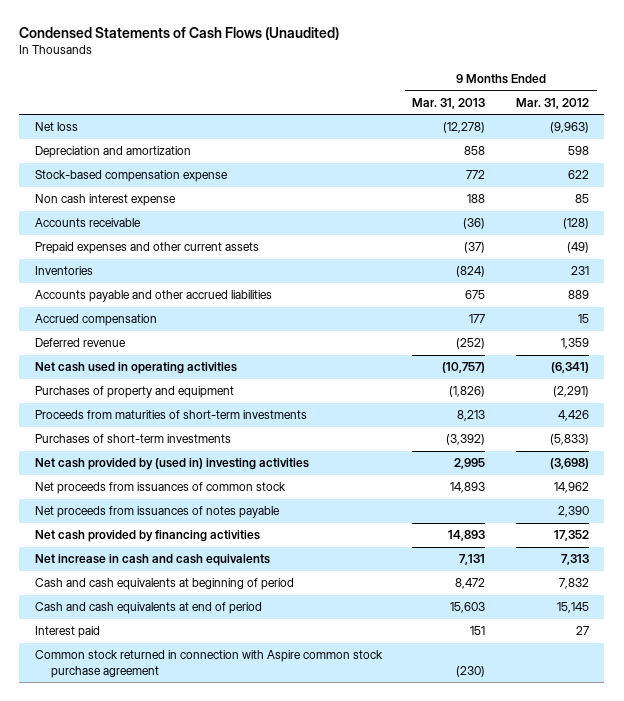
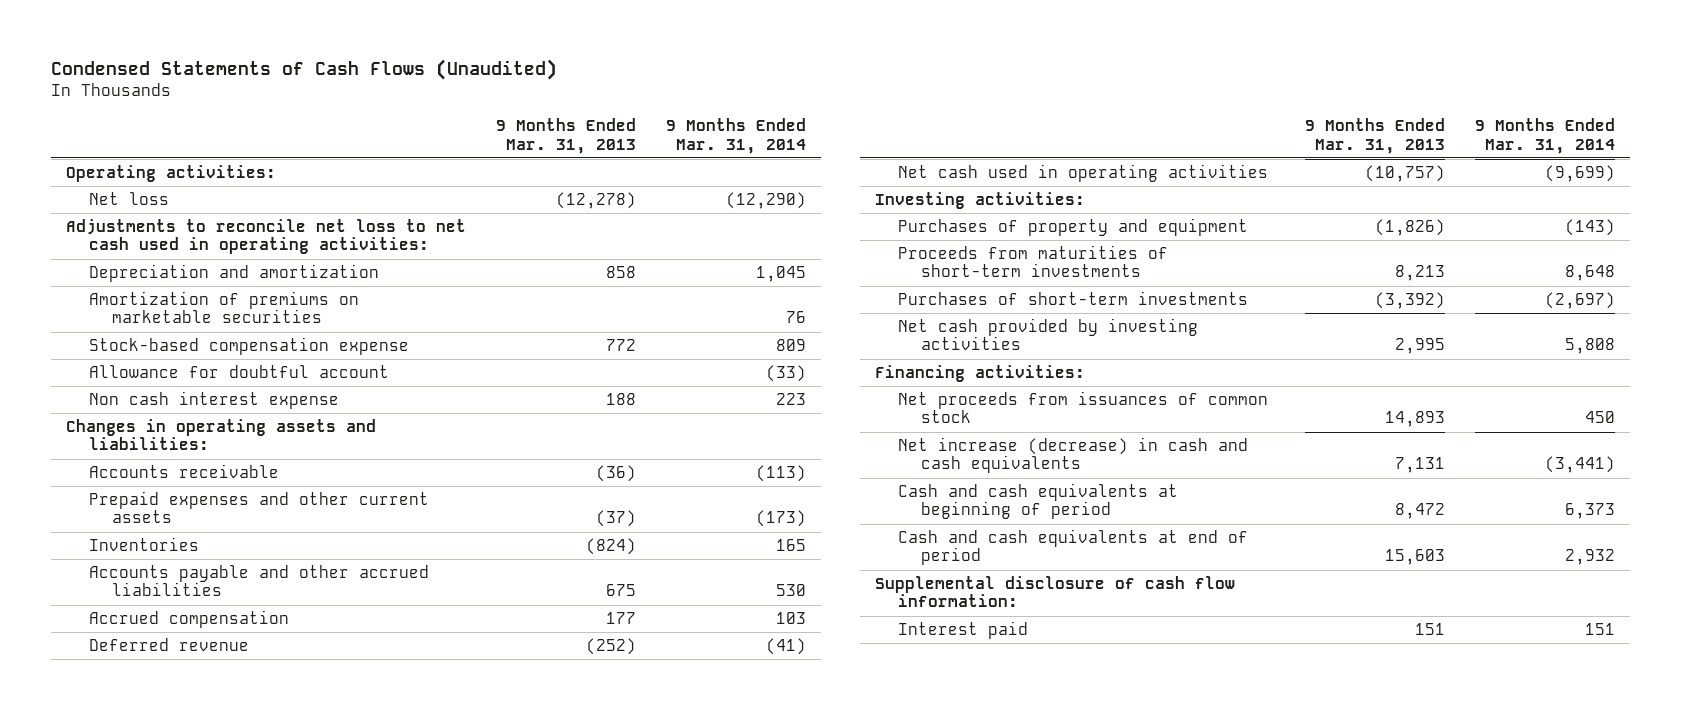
[516,97,590,109] Mar. 31, 2012 -> none
none -> [665,118,806,154] 9 Months Ended Mar. 31, 2014
none -> [66,165,277,183] Operating activities:
none -> [66,219,467,255] Adjustments to reconcile net loss to net cash used in operating activities:
none -> [89,291,360,324] Amortization of premiums on marketable securities
none -> [89,365,390,379] Allowance for doubtful account
none -> [66,419,377,451] Changes in operating assets and liabilities:
none -> [874,192,1085,210] Investing activities:
[34,458,309,471] Net cash provided by (used in) investing activities -> [897,318,1198,351] Net cash provided by investing activities
none -> [874,365,1085,383] Financing activities:
[34,506,280,519] Net proceeds from issuances of notes payable -> none
[34,530,260,543] Net cash provided by financing activities -> none
[34,554,270,567] Net increase in cash and cash equivalents -> [897,437,1248,474] Net increase (decrease) in cash and cash equivalents
none -> [874,576,1235,608] Supplemental disclosure of cash flow information:
[34,650,383,678] Common stock returned in connection with Aspire common stock purchase agreement -> none

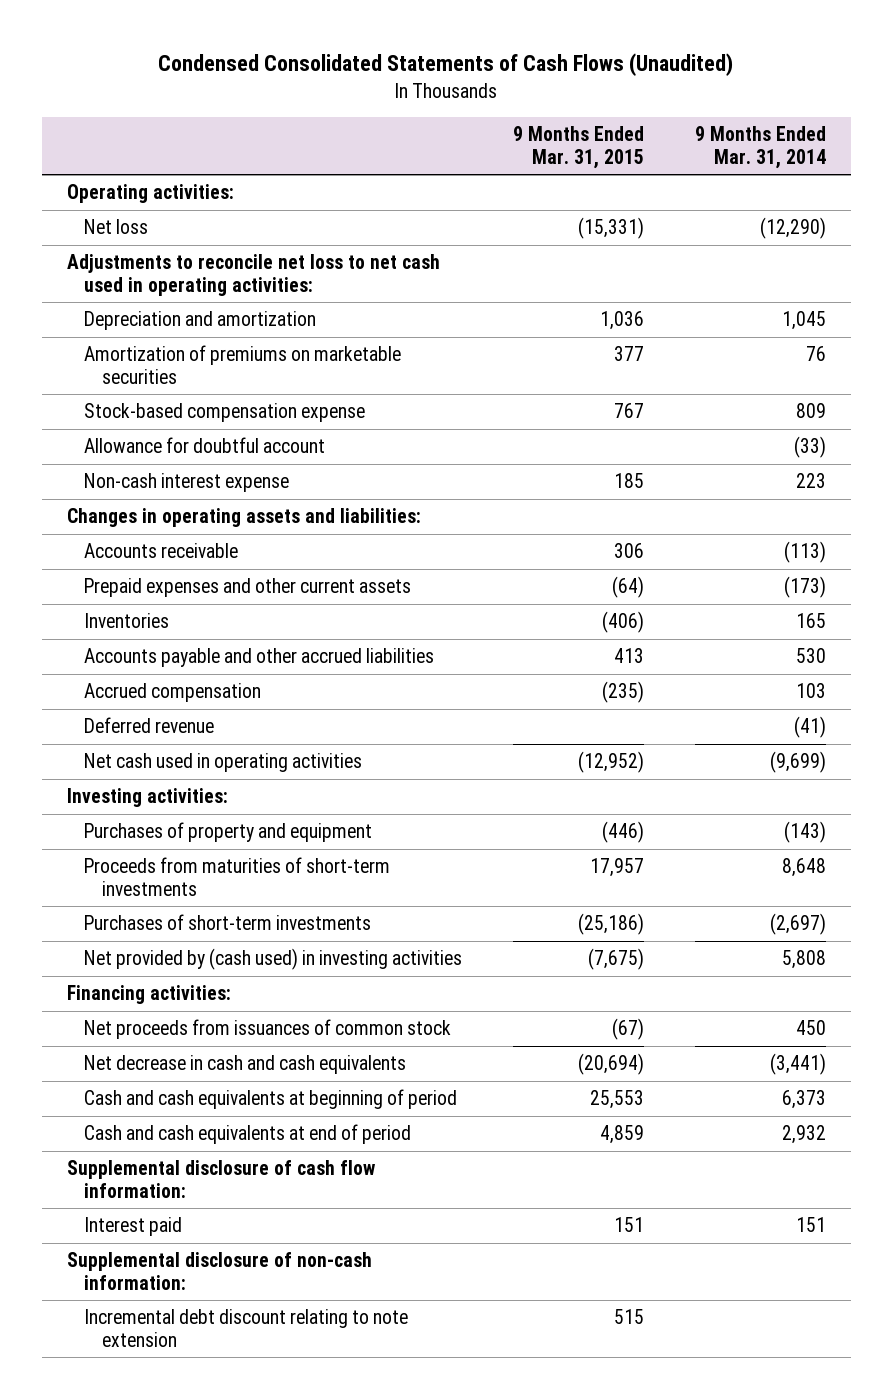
[51,59,558,81] Condensed Statements of Cash Flows (Unaudited) -> [158,53,734,77] Condensed Consolidated Statements of Cash Flows (Unaudited)
[496,118,637,154] 9 Months Ended Mar. 31, 2013 -> none
none -> [512,126,644,169] 9 Months Ended Mar. 31, 2015
[89,391,340,410] Non cash interest expense -> [84,473,290,493] Non-cash interest expense
[897,318,1198,351] Net cash provided by investing activities -> [84,948,463,971] Net provided by (cash used) in investing activities
[897,437,1248,474] Net increase (decrease) in cash and cash equivalents -> [84,1055,407,1075] Net decrease in cash and cash equivalents
none -> [66,1252,372,1290] Supplemental disclosure of non-cash information:
none -> [84,1309,409,1347] Incremental debt discount relating to note extension

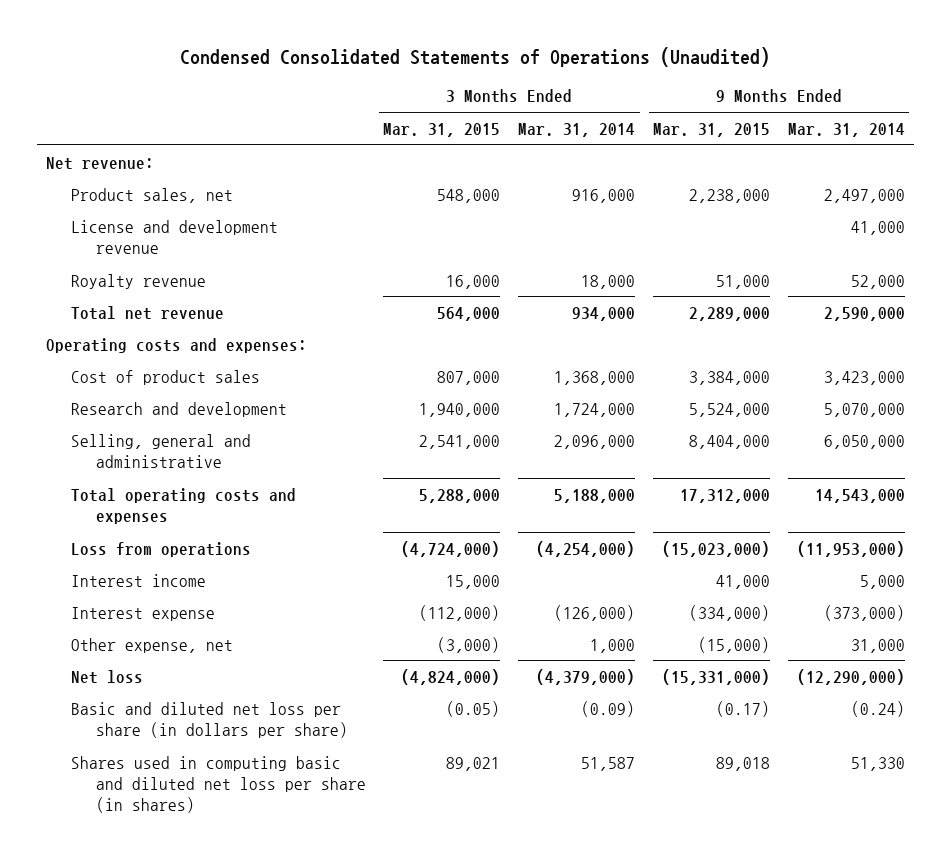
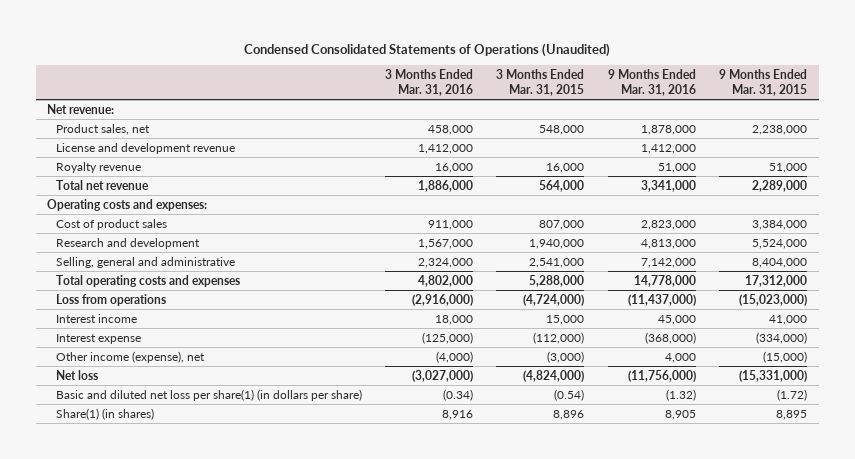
[518,122,636,137] Mar. 31, 2014 -> none
[787,122,905,137] Mar. 31, 2014 -> none
none -> [385,68,474,96] 3 Months Ended Mar. 31, 2016
none -> [607,68,696,96] 9 Months Ended Mar. 31, 2016
[70,637,233,653] Other expense, net -> [55,350,205,363] Other income (expense), net
[70,701,348,738] Basic and diluted net loss per share (in dollars per share) -> [55,388,362,401] Basic and diluted net loss per share(1) (in dollars per share)
[446,700,501,717] (0.05) -> [554,388,585,401] (0.54)
[716,700,771,717] (0.17) -> [777,388,808,401] (1.72)
[70,755,366,814] Shares used in computing basic and diluted net loss per share (in shares) -> [55,407,154,420] Share(1) (in shares)
[446,756,501,771] 89,021 -> [553,409,585,420] 8,896
[716,756,771,771] 89,018 -> [776,409,808,420] 8,895

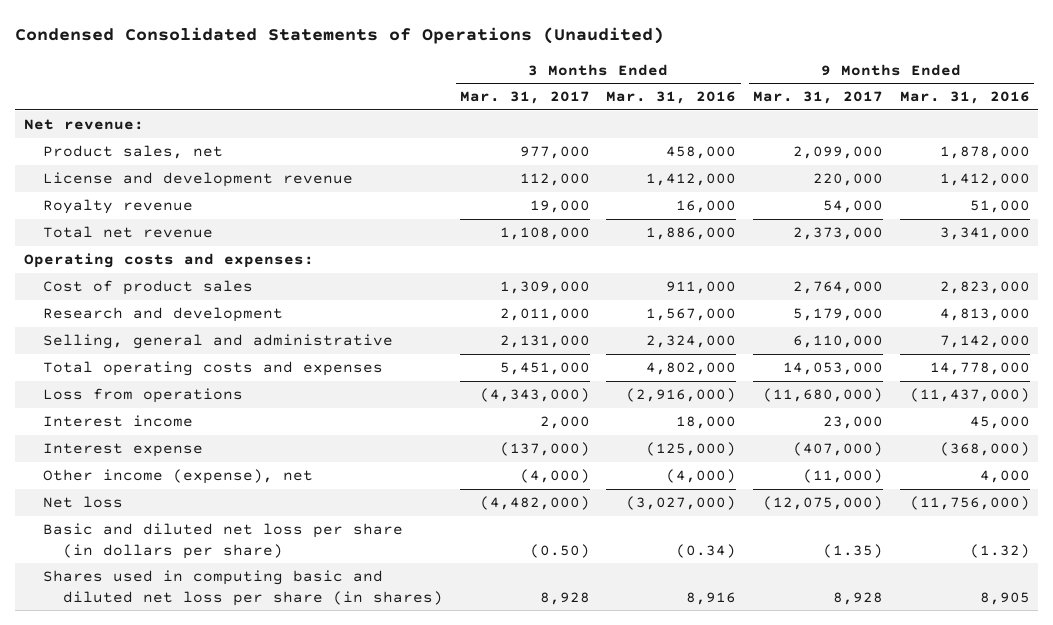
[496,68,585,96] 3 Months Ended Mar. 31, 2015 -> none
[719,68,808,96] 9 Months Ended Mar. 31, 2015 -> none
none -> [459,91,590,105] Mar. 31, 2017
none -> [752,91,883,105] Mar. 31, 2017
[55,388,362,401] Basic and diluted net loss per share(1) (in dollars per share) -> [43,523,404,559] Basic and diluted net loss per share (in dollars per share)
[55,407,154,420] Share(1) (in shares) -> [43,570,444,606] Shares used in computing basic and diluted net loss per share (in shares)

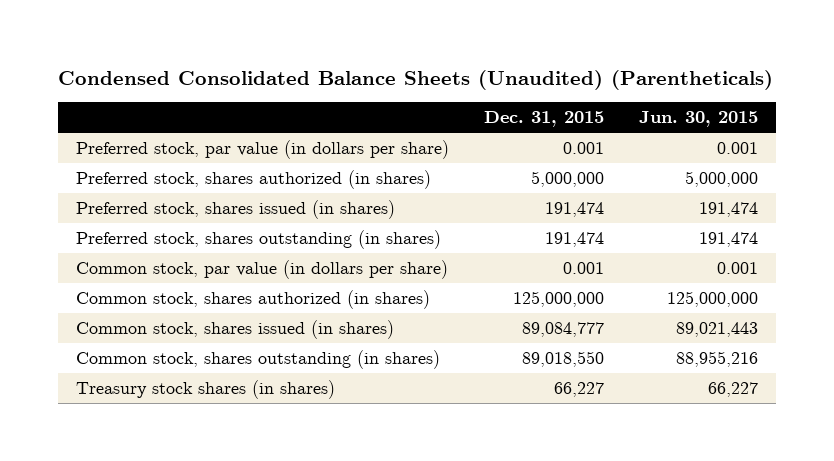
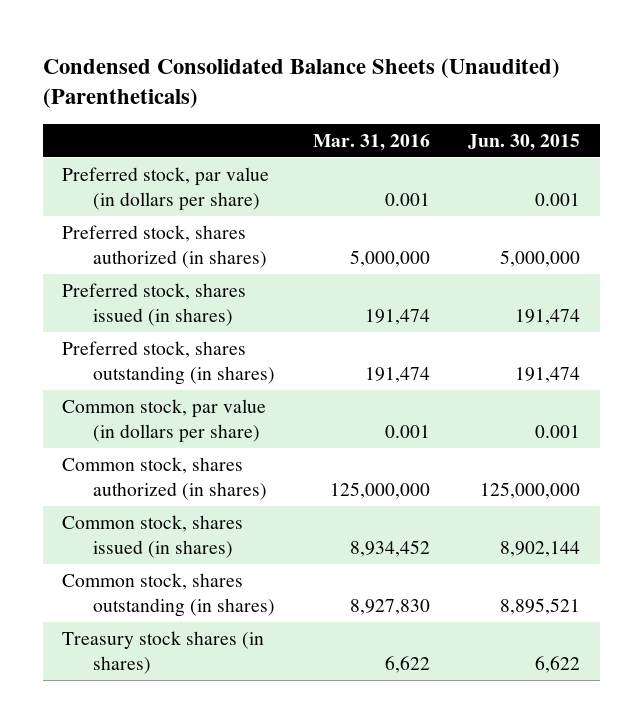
[484,111,605,128] Dec. 31, 2015 -> none
none -> [313,133,431,151] Mar. 31, 2016
[676,322,759,338] 89,021,443 -> [500,540,581,557] 8,902,144
[676,351,759,368] 88,955,216 -> [500,597,581,615] 8,895,521
[708,382,759,398] 66,227 -> [535,655,581,673] 6,622

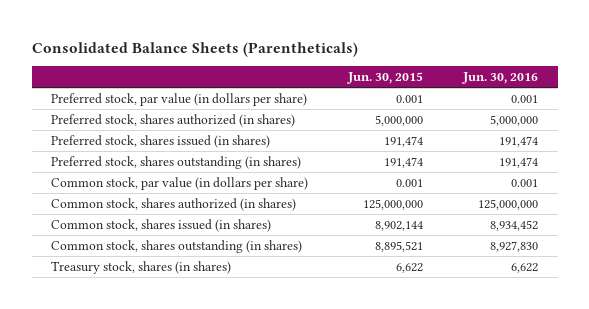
[43,57,561,109] Condensed Consolidated Balance Sheets (Unaudited) (Parentheticals) -> [31,41,358,57] Consolidated Balance Sheets (Parentheticals)
[313,133,431,151] Mar. 31, 2016 -> none
none -> [461,72,538,85] Jun. 30, 2016
[62,631,265,674] Treasury stock shares (in shares) -> [51,260,232,274] Treasury stock, shares (in shares)

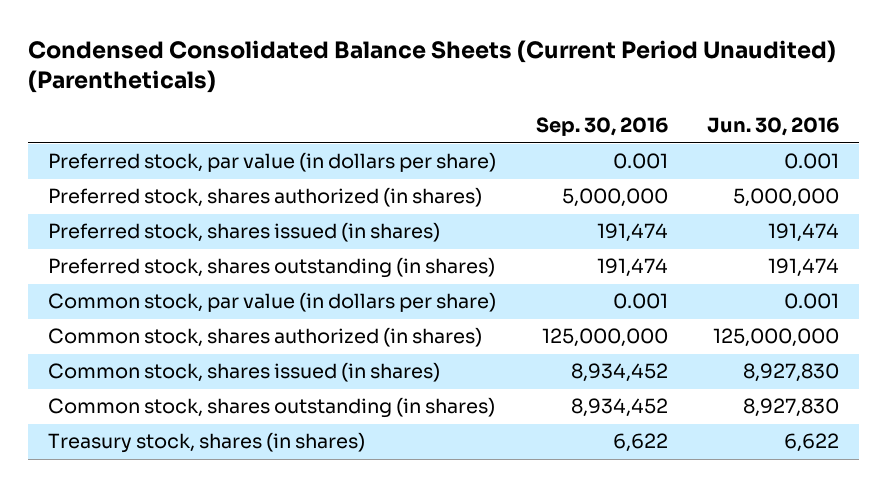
[31,41,358,57] Consolidated Balance Sheets (Parentheticals) -> [27,40,836,94] Condensed Consolidated Balance Sheets (Current Period Unaudited) (Parentheticals)
[347,72,424,85] Jun. 30, 2015 -> none
none -> [535,117,668,137] Sep. 30, 2016
[489,219,538,231] 8,934,452 -> [743,363,840,383] 8,927,830

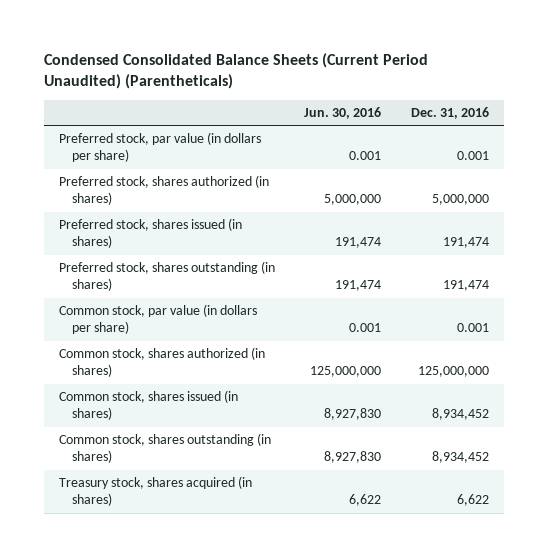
[535,117,668,137] Sep. 30, 2016 -> none
none -> [410,106,489,119] Dec. 31, 2016
[47,432,365,454] Treasury stock, shares (in shares) -> [59,476,253,507] Treasury stock, shares acquired (in shares)

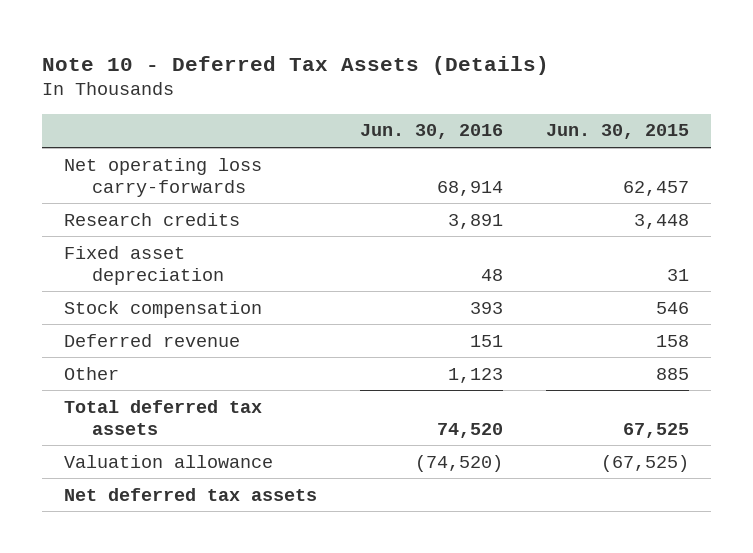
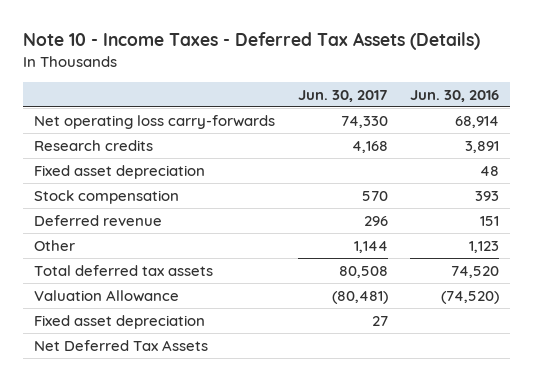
[42,55,550,75] Note 10 - Deferred Tax Assets (Details) -> [22,32,480,51] Note 10 - Income Taxes - Deferred Tax Assets (Details)
[546,124,690,140] Jun. 30, 2015 -> none
none -> [297,89,388,102] Jun. 30, 2017
[63,454,273,468] Valuation allowance -> [33,289,179,302] Valuation Allowance
none -> [33,314,205,329] Fixed asset depreciation
[63,487,317,501] Net deferred tax assets -> [33,339,208,351] Net Deferred Tax Assets

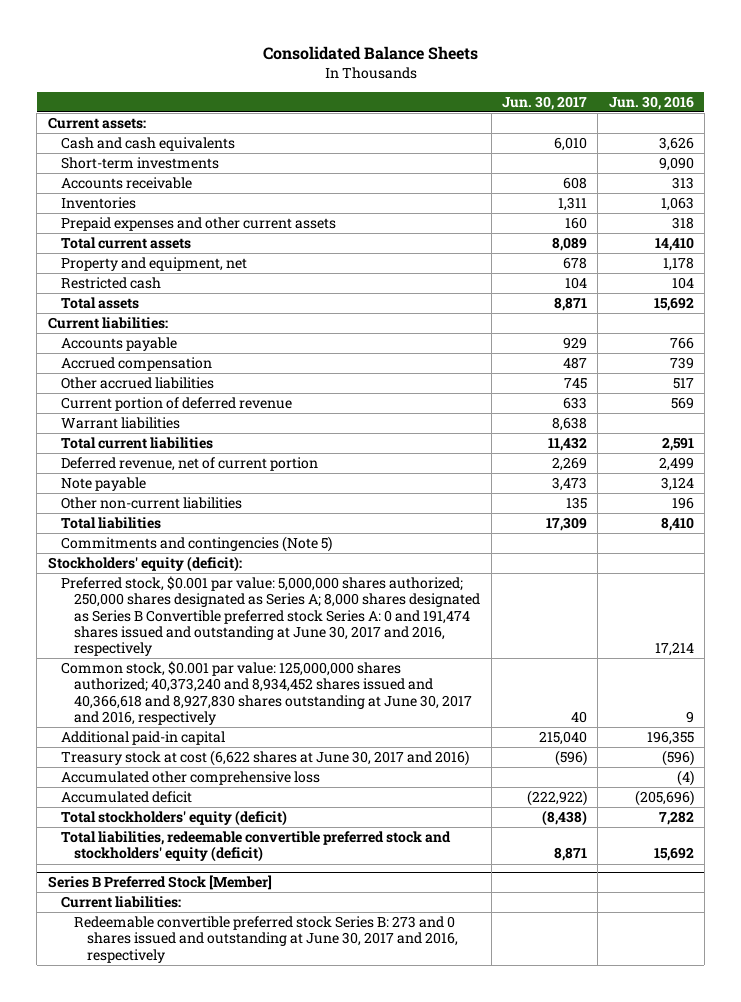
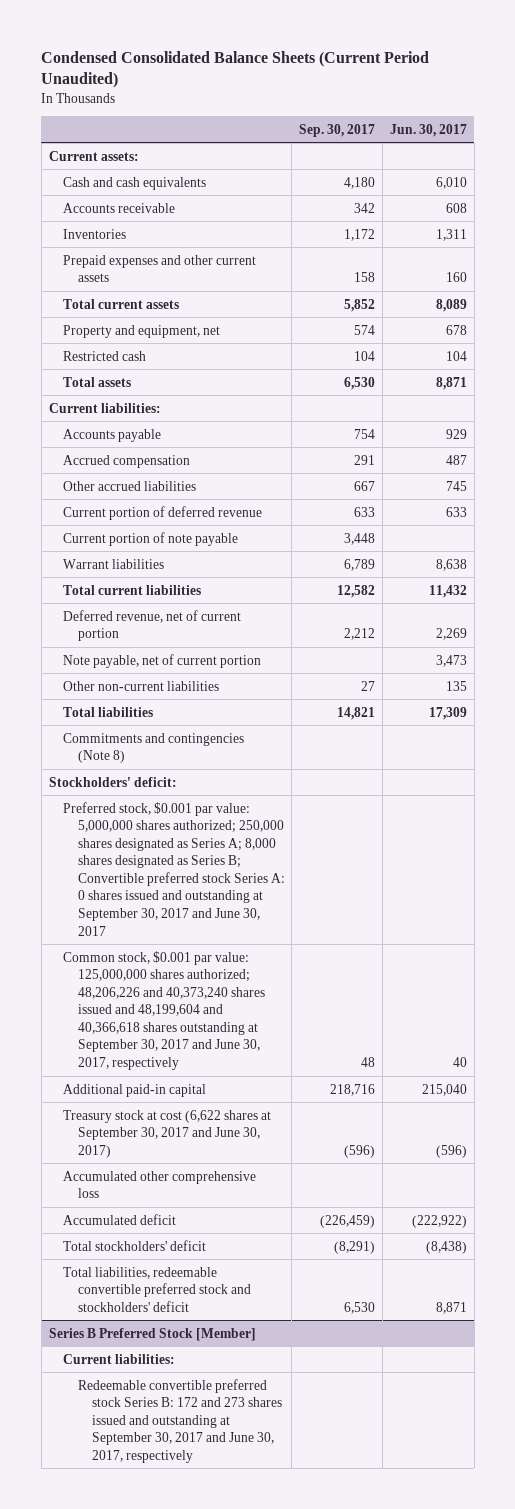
[262,45,478,60] Consolidated Balance Sheets -> [41,50,430,89] Condensed Consolidated Balance Sheets (Current Period Unaudited)
[608,95,694,110] Jun. 30, 2016 -> none
none -> [299,123,376,137] Sep. 30, 2017
[60,157,219,170] Short-term investments -> none
none -> [63,531,239,546] Current portion of note payable
[60,477,146,492] Note payable -> [63,653,262,668] Note payable, net of current portion
[60,536,332,553] Commitments and contingencies (Note 5) -> [63,732,245,764] Commitments and contingencies (Note 8)
[47,556,242,573] Stockholders' equity (deficit): -> [48,776,177,787] Stockholders' deficit:
[60,576,481,657] Preferred stock, $0.001 par value: 5,000,000 shares authorized; 250,000 shares designated as Series A; 8,000 shares designated as Series B Convertible preferred stock Series A: 0 and 191,474 shares issued and outstanding at June 30, 2017 and 2016, respectively -> [63,801,285,936] Preferred stock, $0.001 par value: 5,000,000 shares authorized; 250,000 shares designated as Series A; 8,000 shares designated as Series B; Convertible preferred stock Series A: 0 shares issued and outstanding at September 30, 2017 and June 30, 2017
[60,661,473,725] Common stock, $0.001 par value: 125,000,000 shares authorized; 40,373,240 and 8,934,452 shares issued and 40,366,618 and 8,927,830 shares outstanding at June 30, 2017 and 2016, respectively -> [63,950,265,1071] Common stock, $0.001 par value: 125,000,000 shares authorized; 48,206,226 and 40,373,240 shares issued and 48,199,604 and 40,366,618 shares outstanding at September 30, 2017 and June 30, 2017, respectively
[60,750,469,767] Treasury stock at cost (6,622 shares at June 30, 2017 and 2016) -> [63,1109,272,1158] Treasury stock at cost (6,622 shares at September 30, 2017 and June 30, 2017)
[60,810,287,827] Total stockholders' equity (deficit) -> [63,1239,207,1251] Total stockholders' deficit
[60,831,451,863] Total liabilities, redeemable convertible preferred stock and stockholders' equity (deficit) -> [63,1266,251,1312] Total liabilities, redeemable convertible preferred stock and stockholders' deficit
[74,916,459,963] Redeemable convertible preferred stock Series B: 273 and 0 shares issued and outstanding at June 30, 2017 and 2016, respectively -> [77,1378,283,1463] Redeemable convertible preferred stock Series B: 172 and 273 shares issued and outstanding at September 30, 2017 and June 30, 2017, respectively

